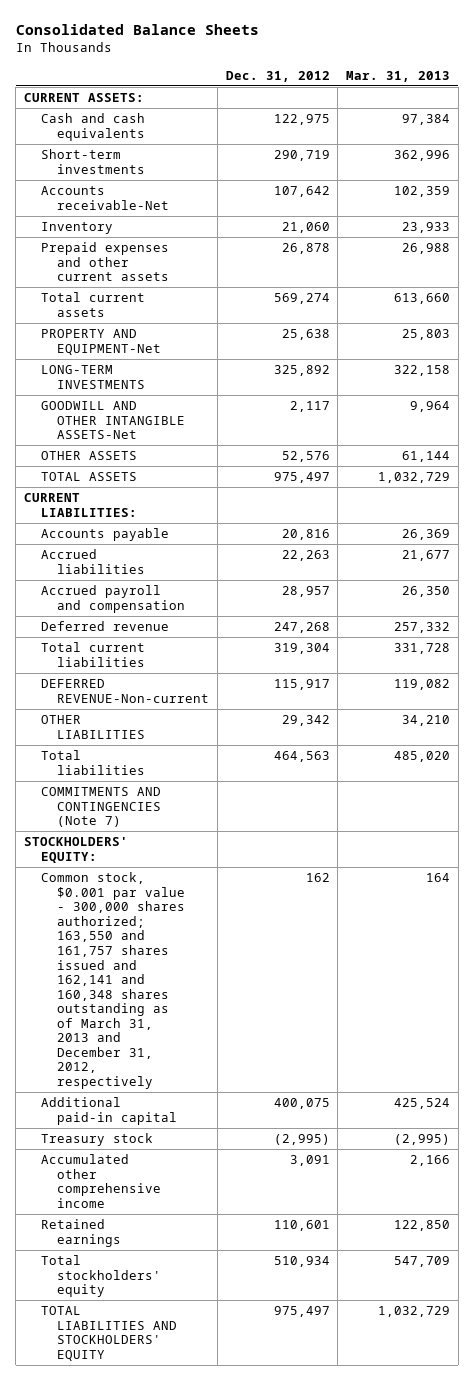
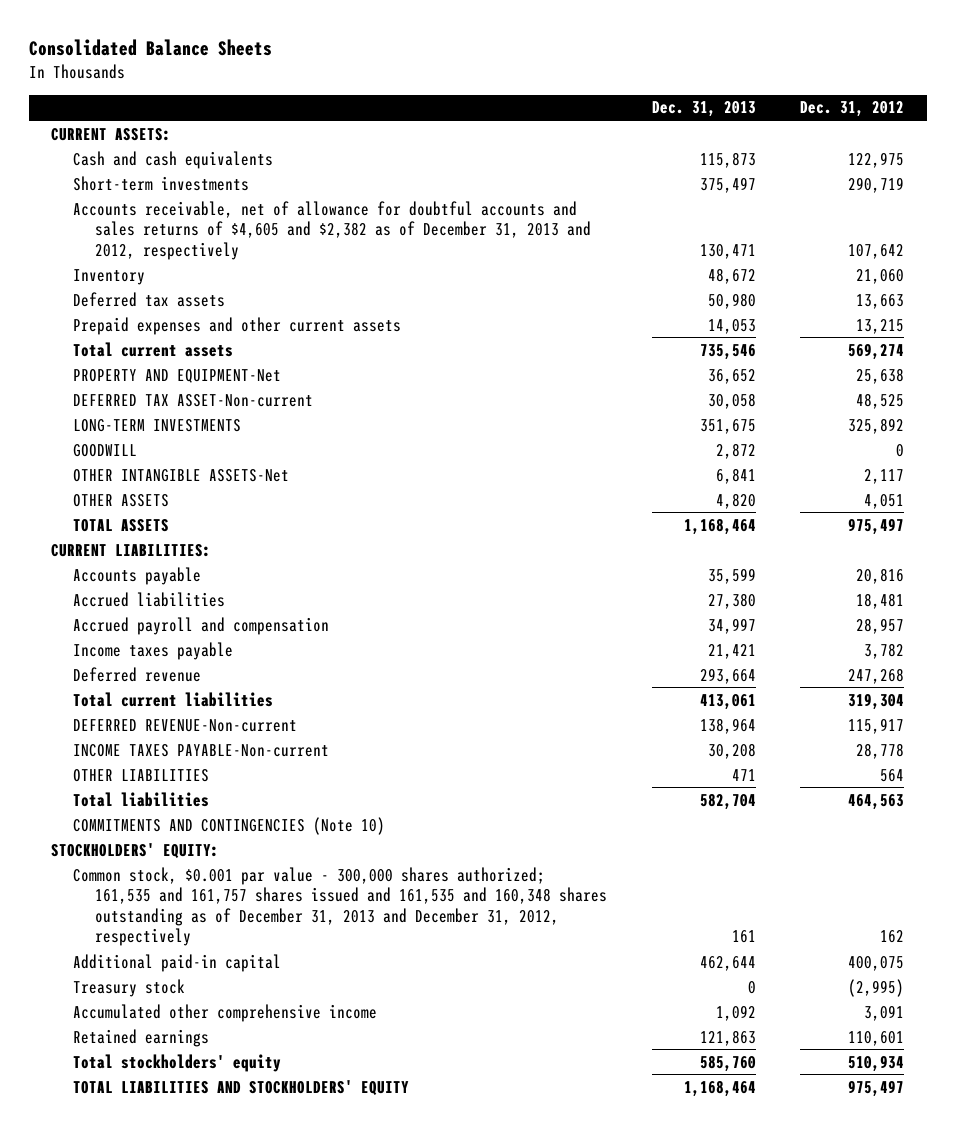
[346,70,451,82] Mar. 31, 2013 -> none
none -> [651,101,756,118] Dec. 31, 2013
[40,186,170,210] Accounts receivable-Net -> [73,200,592,260] Accounts receivable, net of allowance for doubtful accounts and sales returns of $4,605 and $2,382 as of December 31, 2013 and 2012, respectively
none -> [73,291,226,307] Deferred tax assets
[281,243,330,255] 26,878 -> [856,318,905,334] 13,215
none -> [73,393,314,407] DEFERRED TAX ASSET-Non-current
none -> [73,443,138,457] GOODWILL
[40,401,186,440] GOODWILL AND OTHER INTANGIBLE ASSETS-Net -> [73,468,290,482] OTHER INTANGIBLE ASSETS-Net
[281,451,330,463] 52,576 -> [864,493,905,509] 4,051
[281,550,330,562] 22,263 -> [856,592,905,609] 18,481
none -> [73,641,234,660] Income taxes payable
none -> [73,743,330,757] INCOME TAXES PAYABLE-Non-current
[281,715,330,727] 29,342 -> [880,768,905,782] 564
[40,787,162,828] COMMITMENTS AND CONTINGENCIES (Note 7) -> [73,816,386,835] COMMITMENTS AND CONTINGENCIES (Note 10)
[40,872,186,1090] Common stock, $0.001 par value - 300,000 shares authorized; 163,550 and 161,757 shares issued and 162,141 and 160,348 shares outstanding as of March 31, 2013 and December 31, 2012, respectively -> [73,866,608,947] Common stock, $0.001 par value - 300,000 shares authorized; 161,535 and 161,757 shares issued and 161,535 and 160,348 shares outstanding as of December 31, 2013 and December 31, 2012, respectively

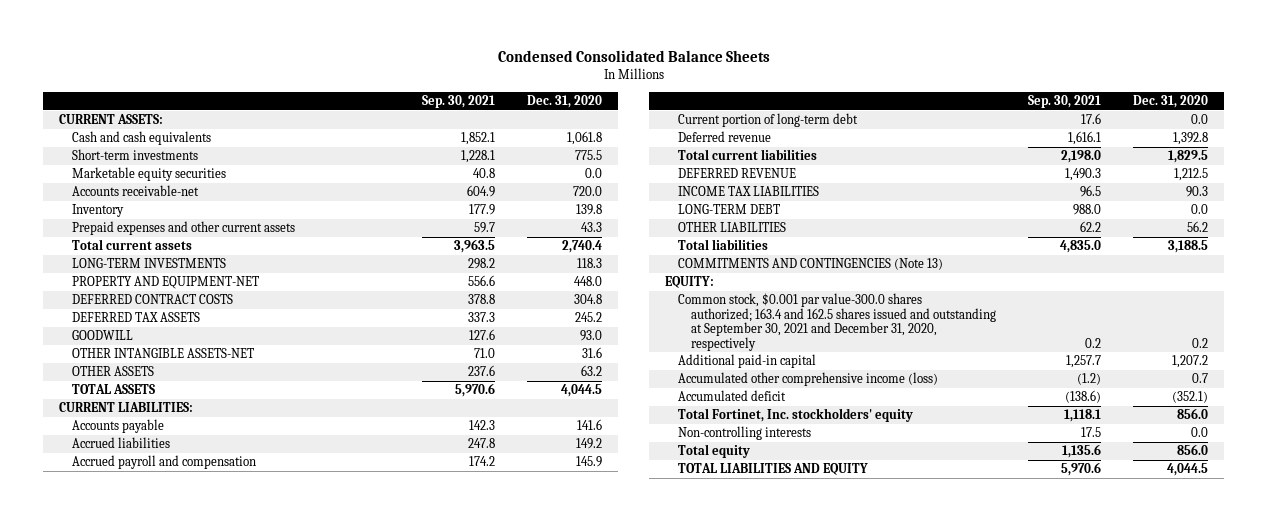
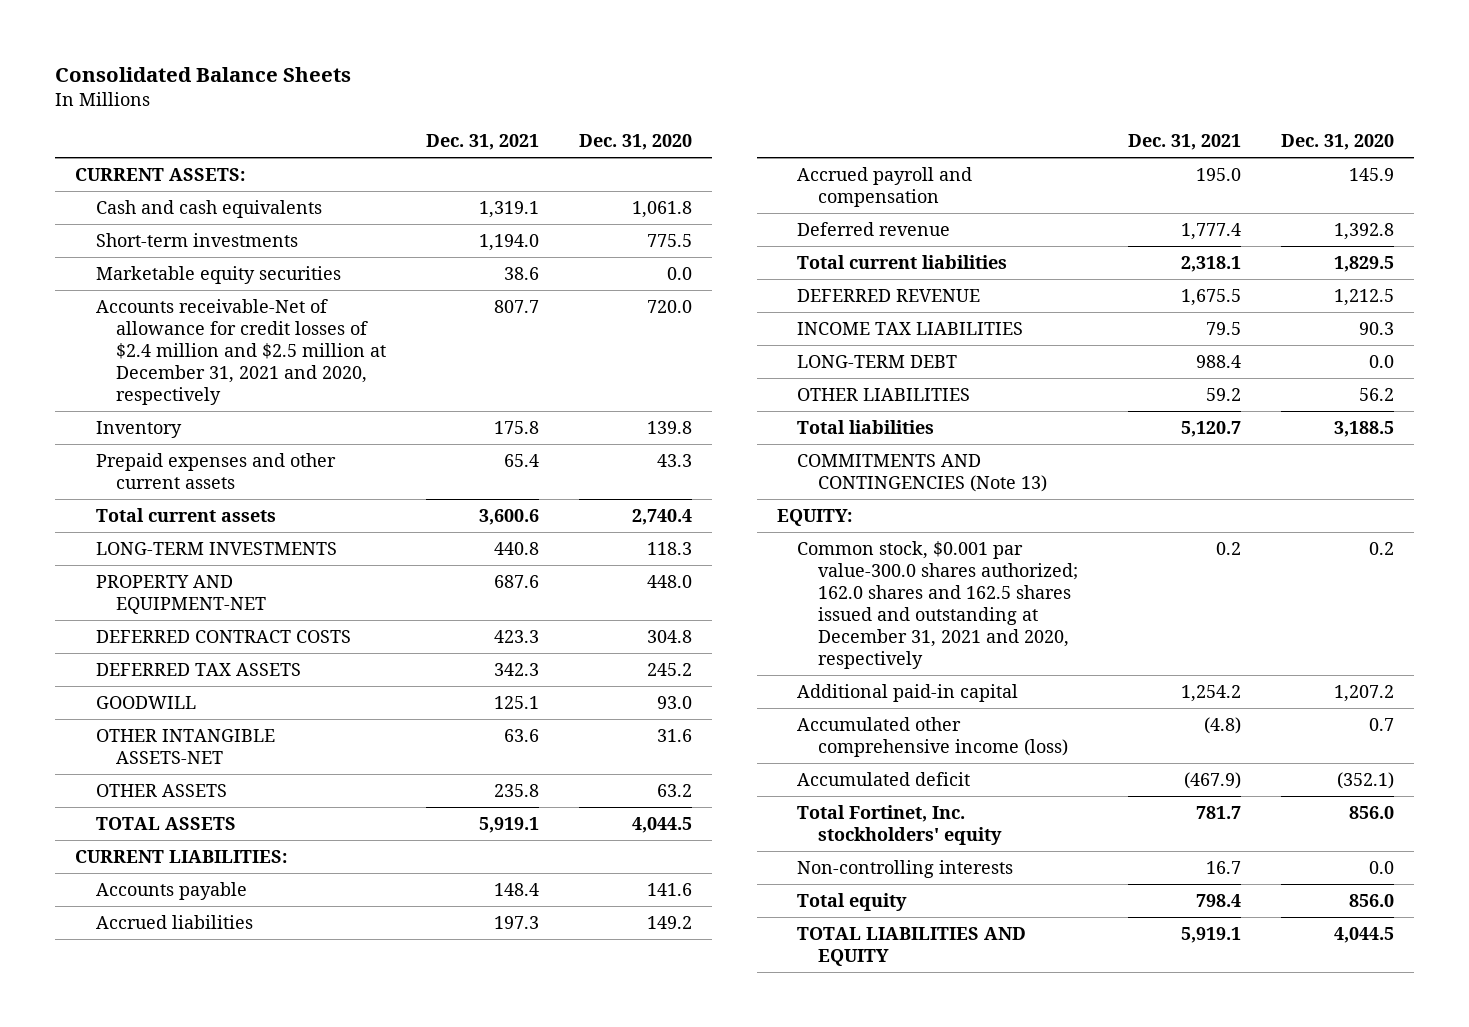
[497,50,770,63] Condensed Consolidated Balance Sheets -> [54,67,351,83] Consolidated Balance Sheets
[421,94,495,108] Sep. 30, 2021 -> none
none -> [426,134,540,151] Dec. 31, 2021
[71,185,199,197] Accounts receivable-net -> [95,298,387,405] Accounts receivable-Net of allowance for credit losses of $2.4 million and $2.5 million at December 31, 2021 and 2020, respectively
[678,113,859,128] Current portion of long-term debt -> none
[678,293,997,351] Common stock, $0.001 par value-300.0 shares authorized; 163.4 and 162.5 shares issued and outstanding at September 30, 2021 and December 31, 2020, respectively -> [797,540,1079,669] Common stock, $0.001 par value-300.0 shares authorized; 162.0 shares and 162.5 shares issued and outstanding at December 31, 2021 and 2020, respectively

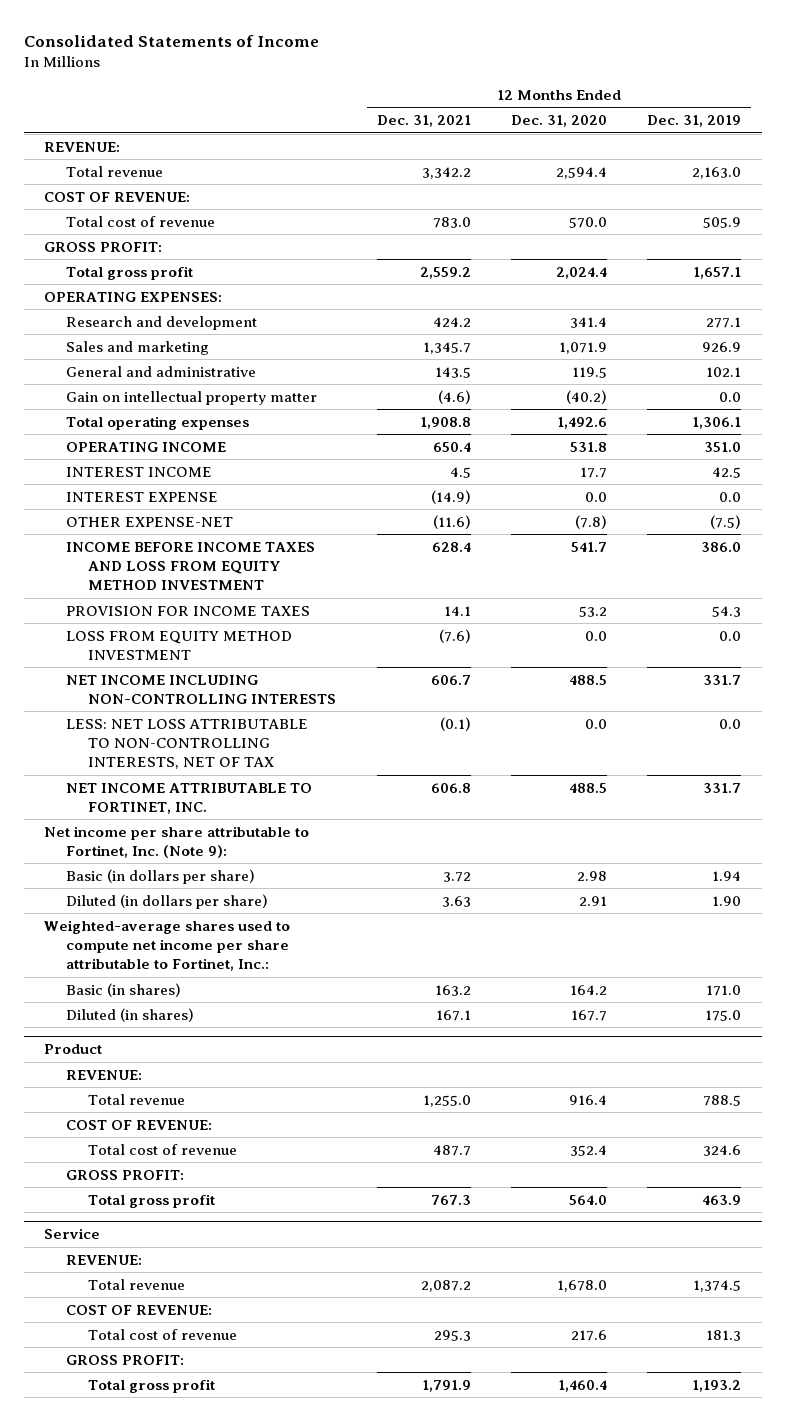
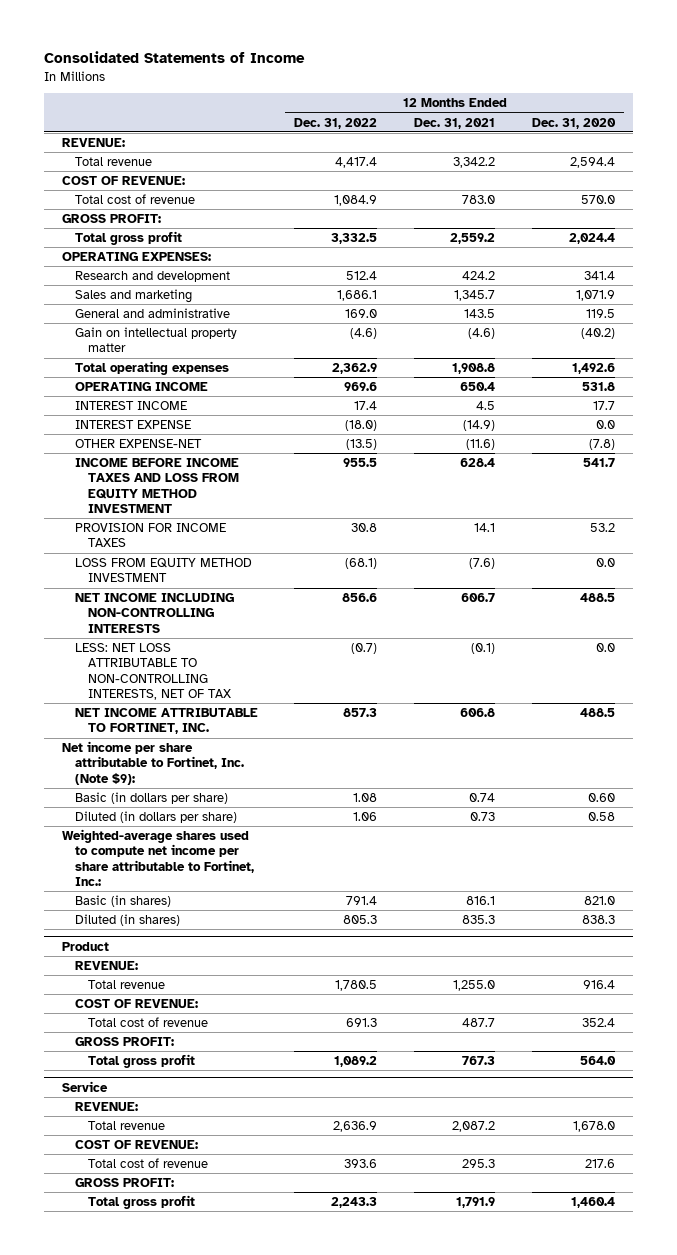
[647,115,742,128] Dec. 31, 2019 -> none
none -> [294,117,378,129] Dec. 31, 2022
[44,825,310,859] Net income per share attributable to Fortinet, Inc. (Note 9): -> [62,740,244,785] Net income per share attributable to Fortinet, Inc. (Note $9):
[442,871,471,882] 3.72 -> [469,792,496,802] 0.74
[577,870,608,881] 2.98 -> [587,792,615,802] 0.60
[441,895,471,907] 3.63 -> [470,811,496,821] 0.73
[579,895,608,906] 2.91 -> [587,811,615,821] 0.58
[434,984,471,996] 163.2 -> [466,895,496,905] 816.1
[570,984,608,995] 164.2 -> [583,895,615,905] 821.0
[435,1009,471,1021] 167.1 -> [462,914,496,924] 835.3
[571,1009,608,1021] 167.7 -> [581,914,615,924] 838.3

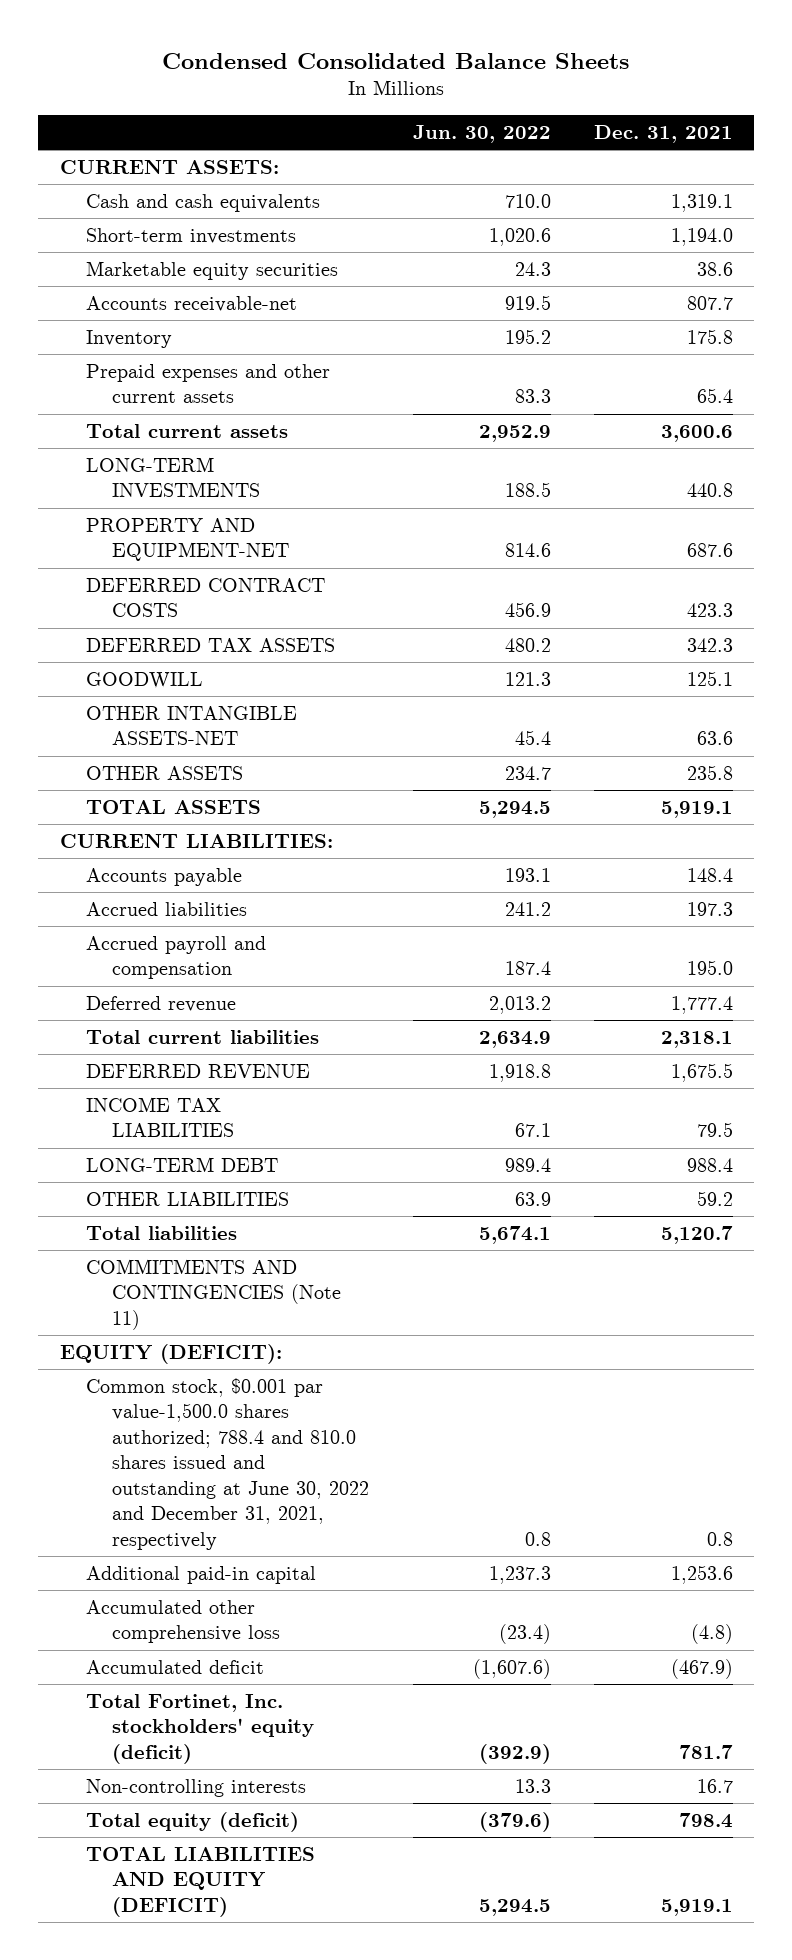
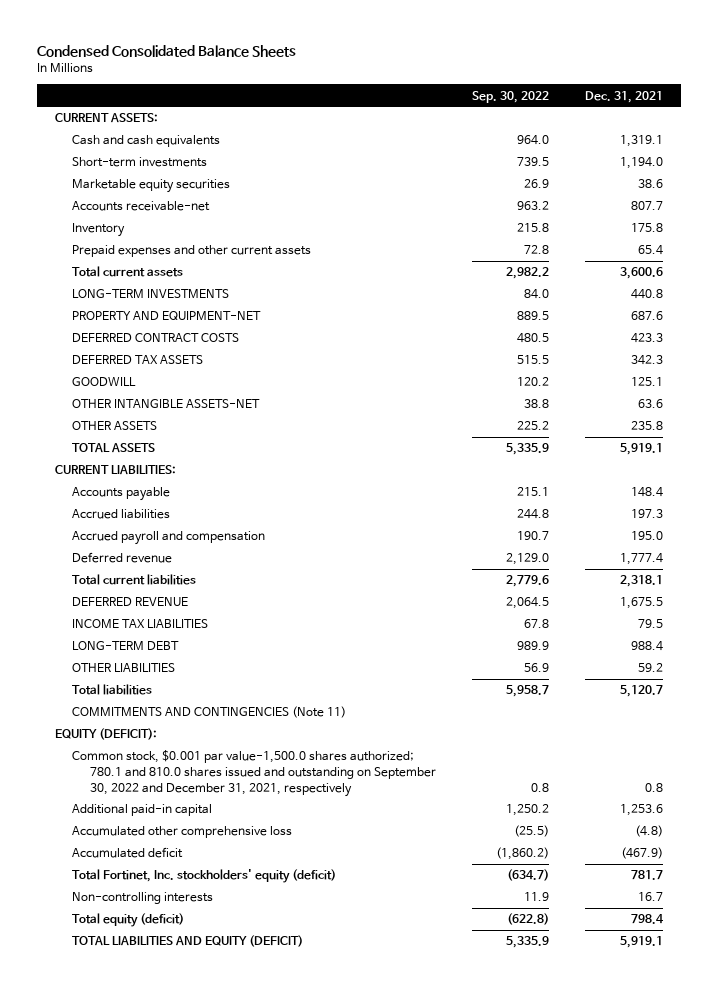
[412,125,551,144] Jun. 30, 2022 -> none
none -> [471,90,549,103] Sep. 30, 2022
[86,1377,370,1550] Common stock, $0.001 par value-1,500.0 shares authorized; 788.4 and 810.0 shares issued and outstanding at June 30, 2022 and December 31, 2021, respectively -> [72,750,437,797] Common stock, $0.001 par value-1,500.0 shares authorized; 780.1 and 810.0 shares issued and outstanding on September 30, 2022 and December 31, 2021, respectively

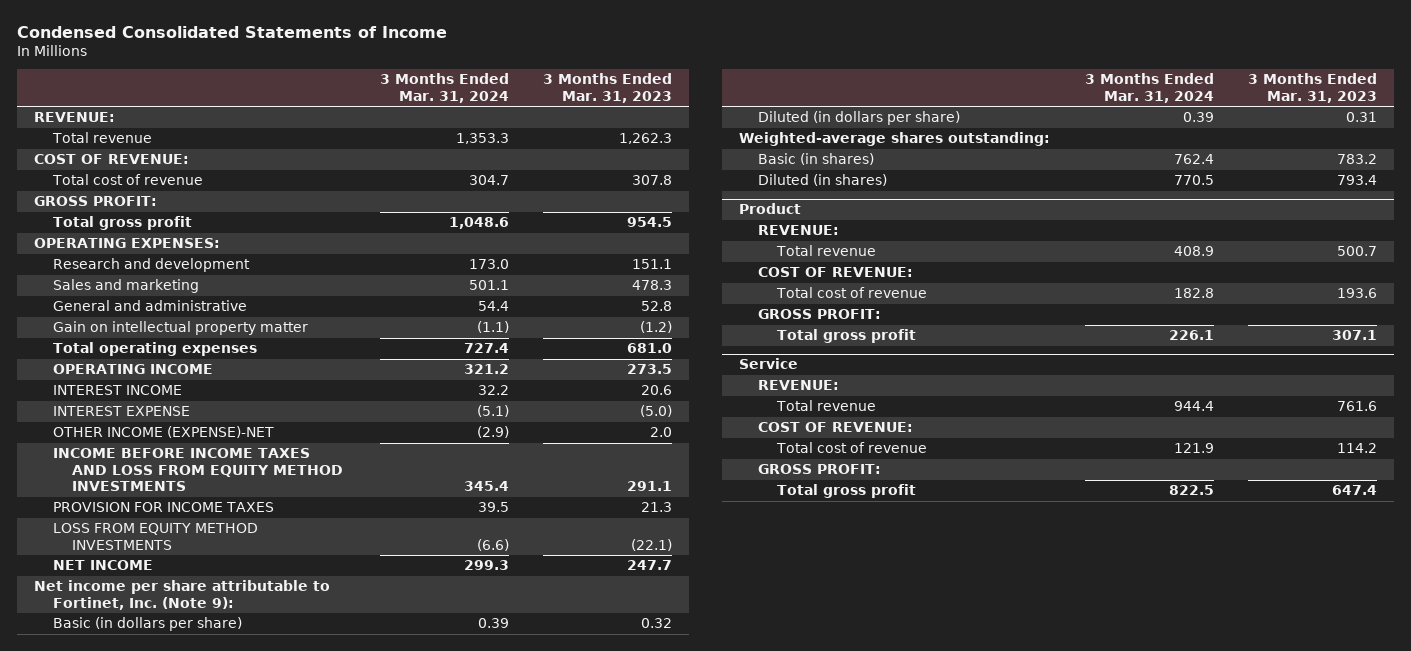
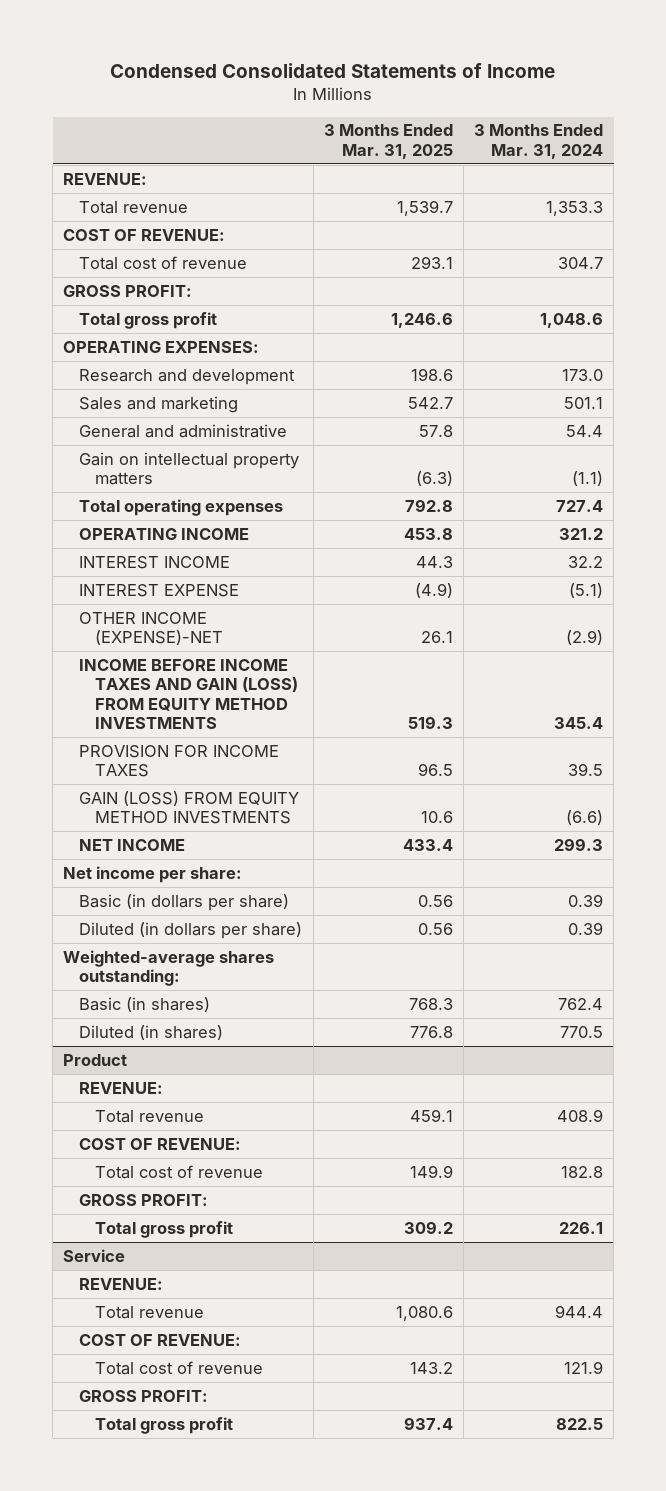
[542,73,672,103] 3 Months Ended Mar. 31, 2023 -> none
none -> [323,124,453,159] 3 Months Ended Mar. 31, 2025
[53,321,309,336] Gain on intellectual property matter -> [79,451,300,486] Gain on intellectual property matters
[53,448,343,492] INCOME BEFORE INCOME TAXES AND LOSS FROM EQUITY METHOD INVESTMENTS -> [79,658,299,730] INCOME BEFORE INCOME TAXES AND GAIN (LOSS) FROM EQUITY METHOD INVESTMENTS
[53,523,259,550] LOSS FROM EQUITY METHOD INVESTMENTS -> [79,790,300,825] GAIN (LOSS) FROM EQUITY METHOD INVESTMENTS
[34,580,331,610] Net income per share attributable to Fortinet, Inc. (Note 9): -> [63,865,243,883] Net income per share:

